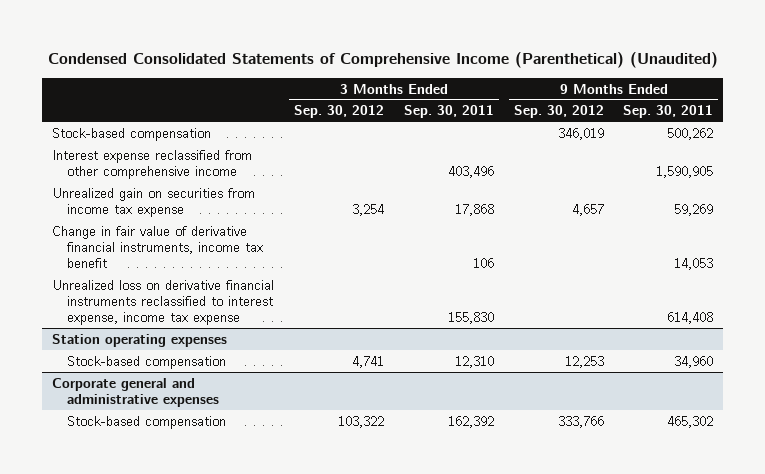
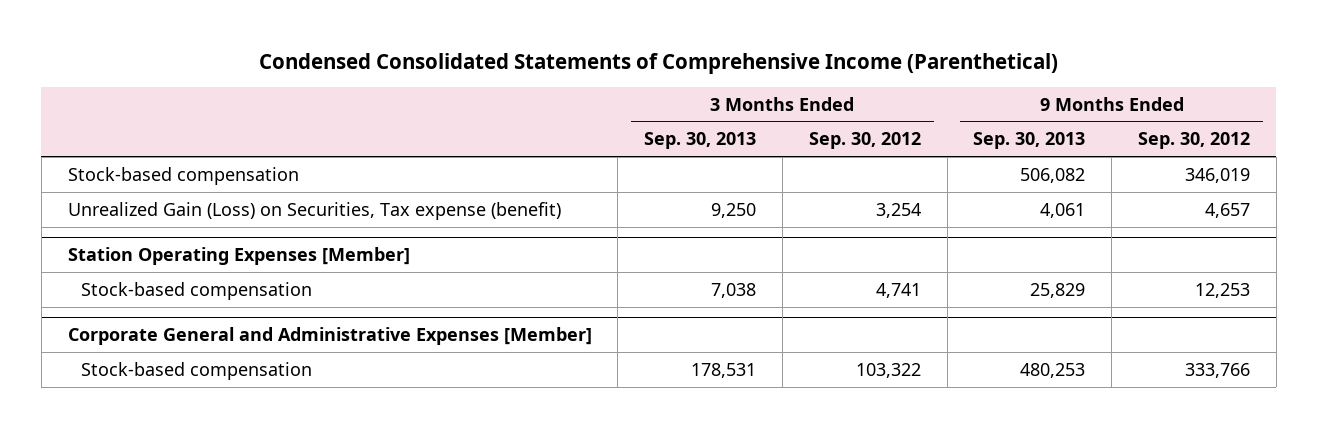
[47,51,718,68] Condensed Consolidated Statements of Comprehensive Income (Parenthetical) (Unaudited) -> [258,53,1058,75] Condensed Consolidated Statements of Comprehensive Income (Parenthetical)
[403,105,494,119] Sep. 30, 2011 -> none
[623,105,714,119] Sep. 30, 2011 -> none
none -> [644,132,757,150] Sep. 30, 2013
none -> [973,132,1086,150] Sep. 30, 2013
[51,149,252,179] Interest expense reclassified from other comprehensive income -> none
[51,225,263,269] Change in fair value of derivative financial instruments, income tax benefit -> none
[51,279,274,326] Unrealized loss on derivative financial instruments reclassified to interest expense, income tax expense -> none
[51,187,255,217] Unrealized gain on securities from income tax expense -> [67,201,561,220] Unrealized Gain (Loss) on Securities, Tax expense (benefit)
[51,333,227,347] Station operating expenses -> [67,247,410,266] Station Operating Expenses [Member]
[51,377,219,407] Corporate general and administrative expenses -> [67,327,592,346] Corporate General and Administrative Expenses [Member]

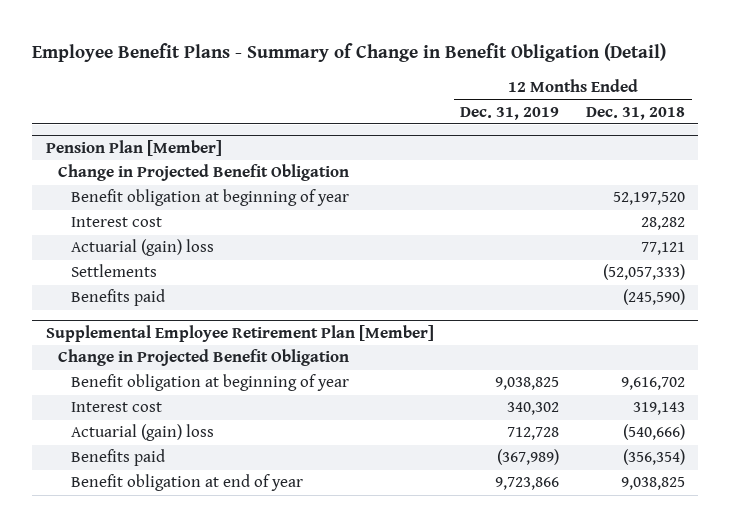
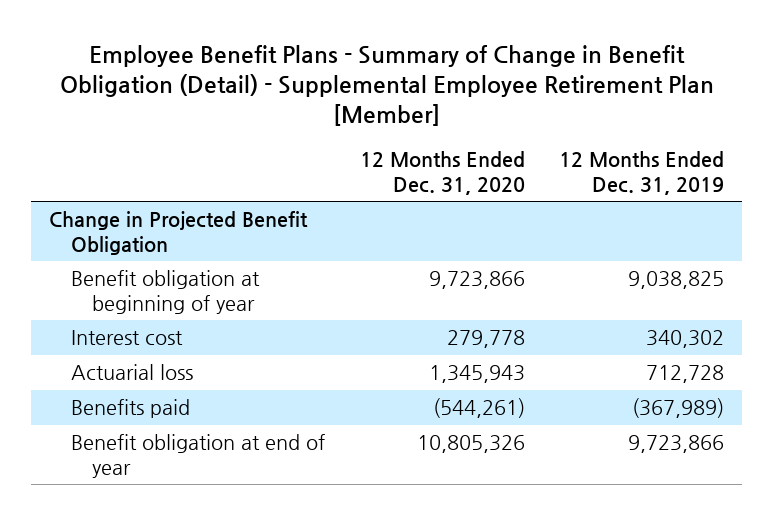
[32,42,667,62] Employee Benefit Plans - Summary of Change in Benefit Obligation (Detail) -> [59,44,714,127] Employee Benefit Plans - Summary of Change in Benefit Obligation (Detail) - Supplemental Employee Retirement Plan [Member]
[585,106,685,120] Dec. 31, 2018 -> none
none -> [359,150,525,195] 12 Months Ended Dec. 31, 2020
[45,139,222,156] Pension Plan [Member] -> none
[58,164,350,182] Change in Projected Benefit Obligation -> none
[70,189,349,207] Benefit obligation at beginning of year -> none
[70,217,162,228] Interest cost -> none
[70,239,214,257] Actuarial (gain) loss -> none
[70,264,157,278] Settlements -> none
[70,289,165,307] Benefits paid -> none
[45,324,434,342] Supplemental Employee Retirement Plan [Member] -> none
[70,424,214,442] Actuarial (gain) loss -> [70,364,193,381] Actuarial loss

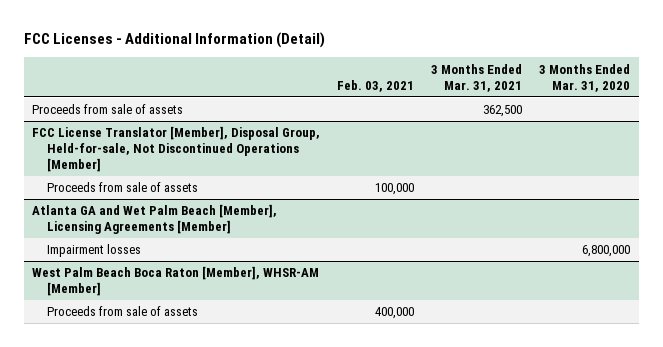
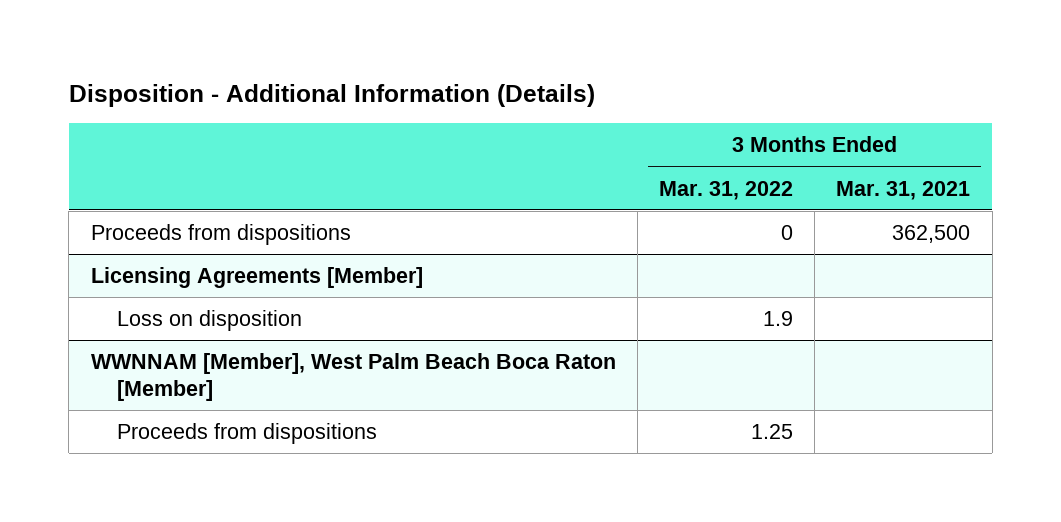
[23,32,325,49] FCC Licenses - Additional Information (Detail) -> [68,83,595,107] Disposition - Additional Information (Details)
[337,79,415,92] Feb. 03, 2021 -> none
[539,63,631,92] 3 Months Ended Mar. 31, 2020 -> none
none -> [659,180,794,200] Mar. 31, 2022
[32,126,321,172] FCC License Translator [Member], Disposal Group, Held-for-sale, Not Discontinued Operations [Member] -> none
[46,182,198,193] Proceeds from sale of assets -> none
[32,104,184,115] Proceeds from sale of assets -> [90,224,351,246] Proceeds from dispositions
[32,204,278,235] Atlanta GA and Wet Palm Beach [Member], Licensing Agreements [Member] -> [90,267,423,289] Licensing Agreements [Member]
[46,244,141,258] Impairment losses -> [117,310,303,332] Loss on disposition
[32,266,320,297] West Palm Beach Boca Raton [Member], WHSR-AM [Member] -> [90,353,616,401] WWNNAM [Member], West Palm Beach Boca Raton [Member]
[46,306,198,317] Proceeds from sale of assets -> [117,423,378,445] Proceeds from dispositions

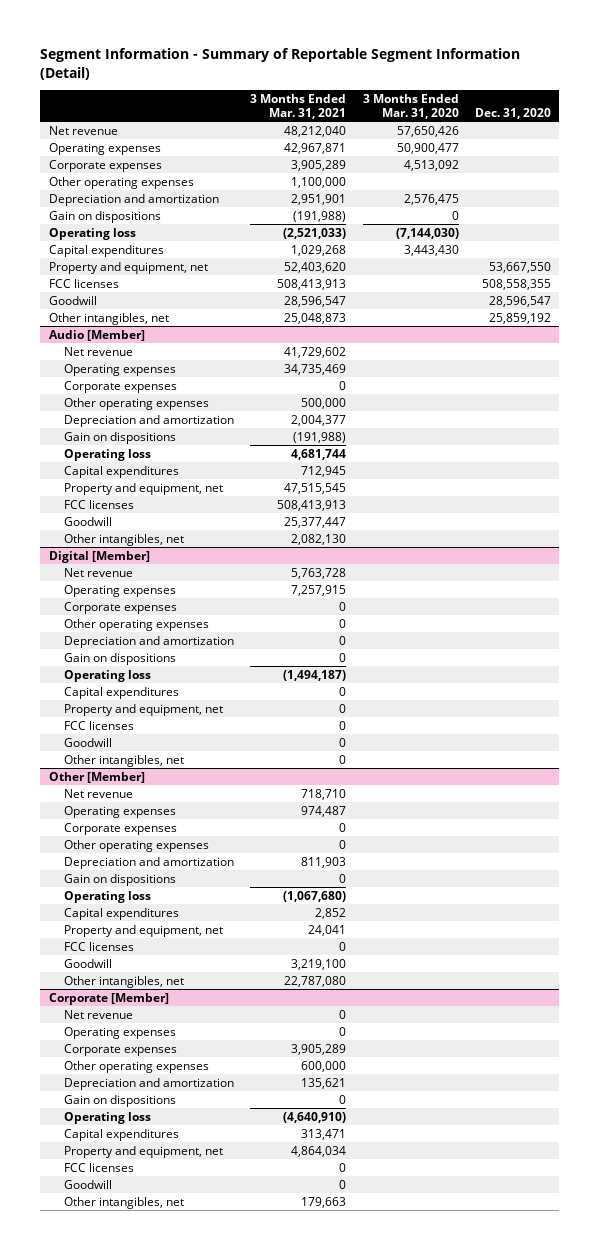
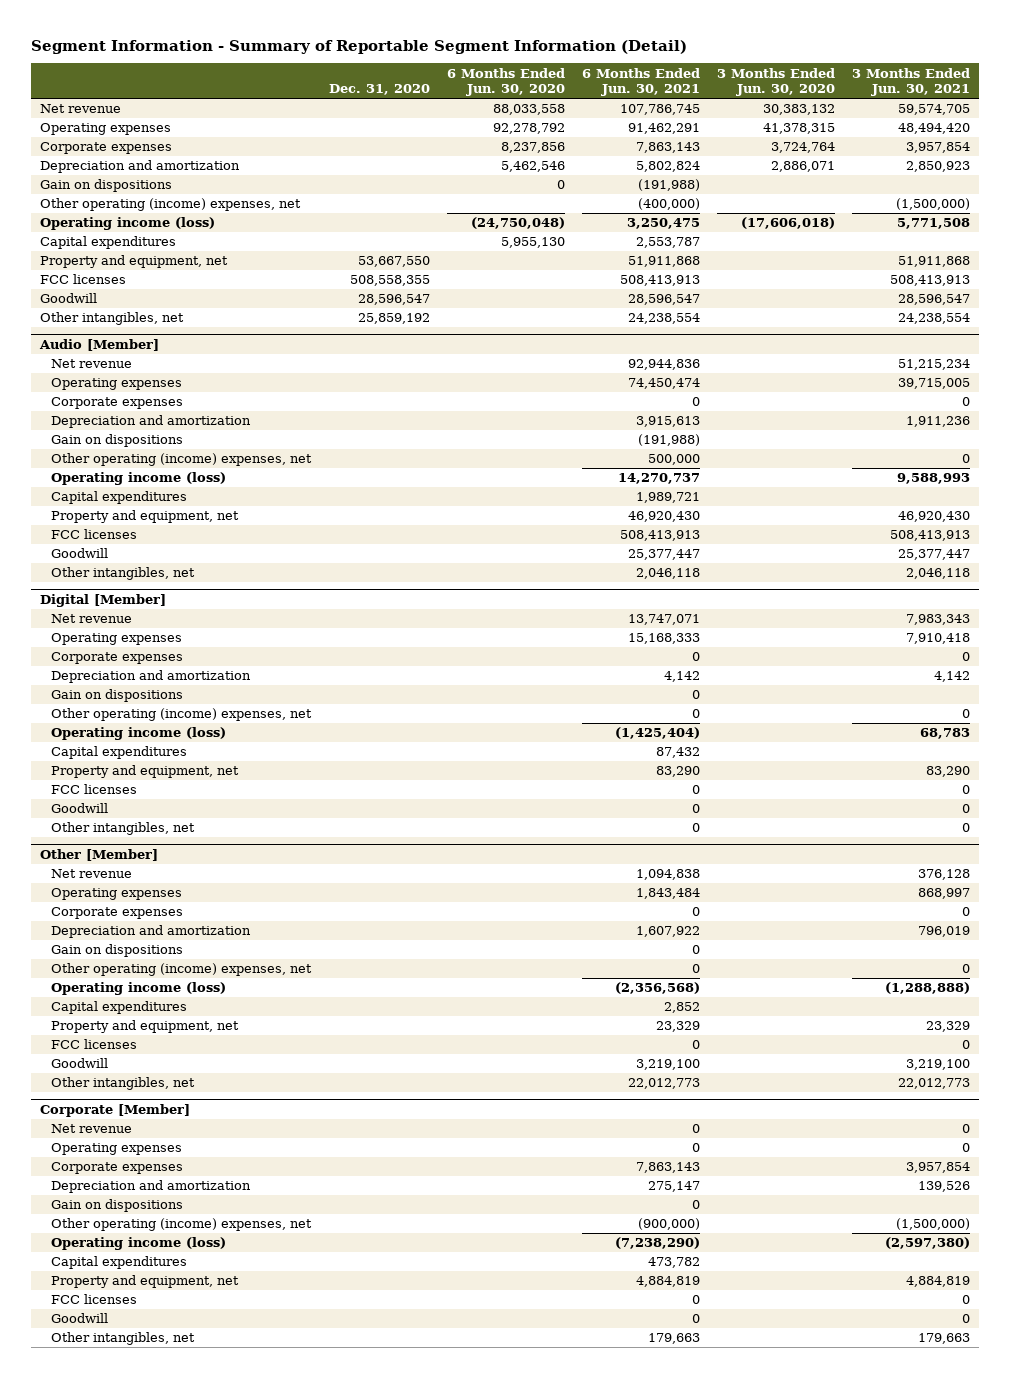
[250,93,347,119] 3 Months Ended Mar. 31, 2021 -> none
[362,93,459,119] 3 Months Ended Mar. 31, 2020 -> none
none -> [446,67,565,97] 6 Months Ended Jun. 30, 2020
none -> [581,67,700,97] 6 Months Ended Jun. 30, 2021
none -> [716,67,835,97] 3 Months Ended Jun. 30, 2020
none -> [851,67,970,97] 3 Months Ended Jun. 30, 2021
[48,176,194,189] Other operating expenses -> none
none -> [39,198,301,212] Other operating (income) expenses, net
[48,227,136,240] Operating loss -> [39,217,215,231] Operating income (loss)
[64,397,210,410] Other operating expenses -> none
none -> [51,453,313,467] Other operating (income) expenses, net
[64,448,152,461] Operating loss -> [51,472,227,486] Operating income (loss)
[64,618,210,631] Other operating expenses -> none
none -> [51,708,313,722] Other operating (income) expenses, net
[64,669,152,682] Operating loss -> [51,727,227,741] Operating income (loss)
[64,839,210,852] Other operating expenses -> none
none -> [51,963,313,977] Other operating (income) expenses, net
[64,890,152,903] Operating loss -> [51,982,227,996] Operating income (loss)
[64,1060,210,1073] Other operating expenses -> none
none -> [51,1218,313,1232] Other operating (income) expenses, net
[64,1111,152,1124] Operating loss -> [51,1237,227,1251] Operating income (loss)

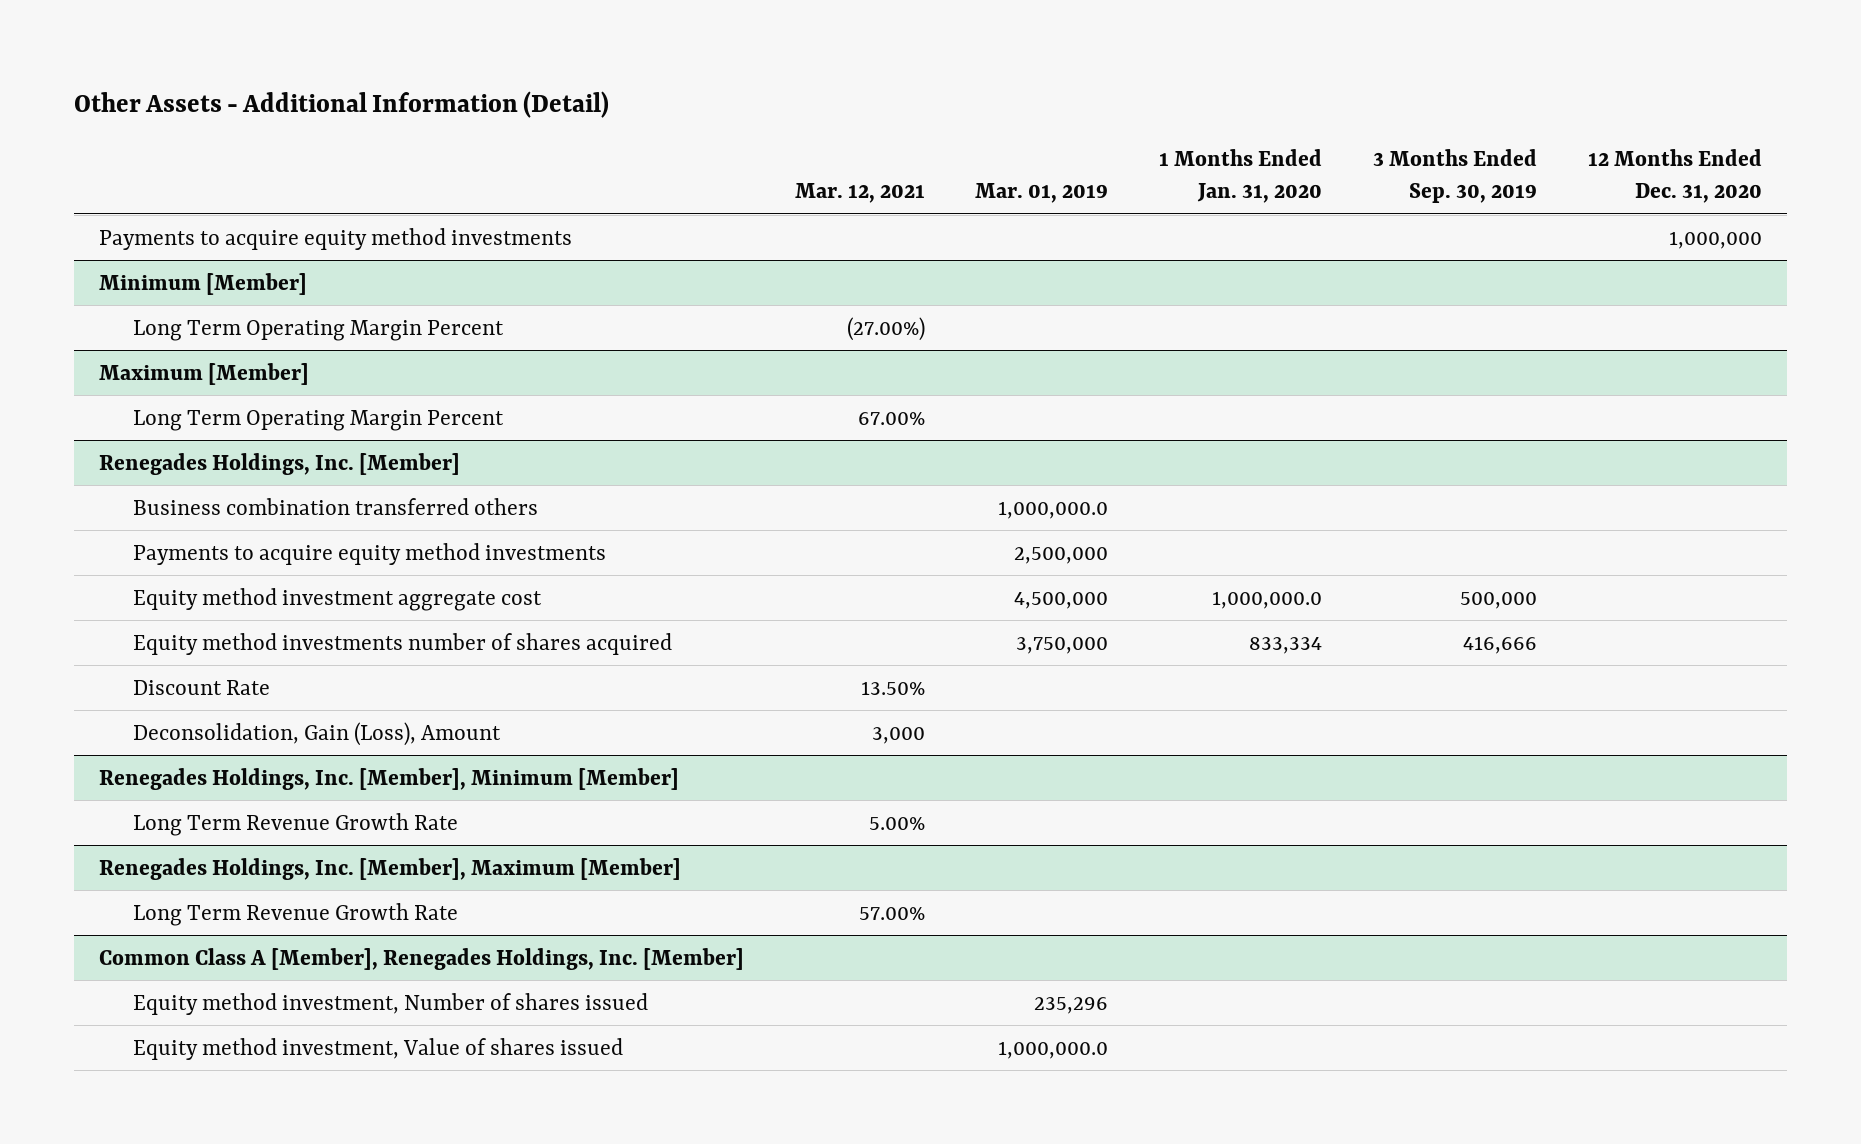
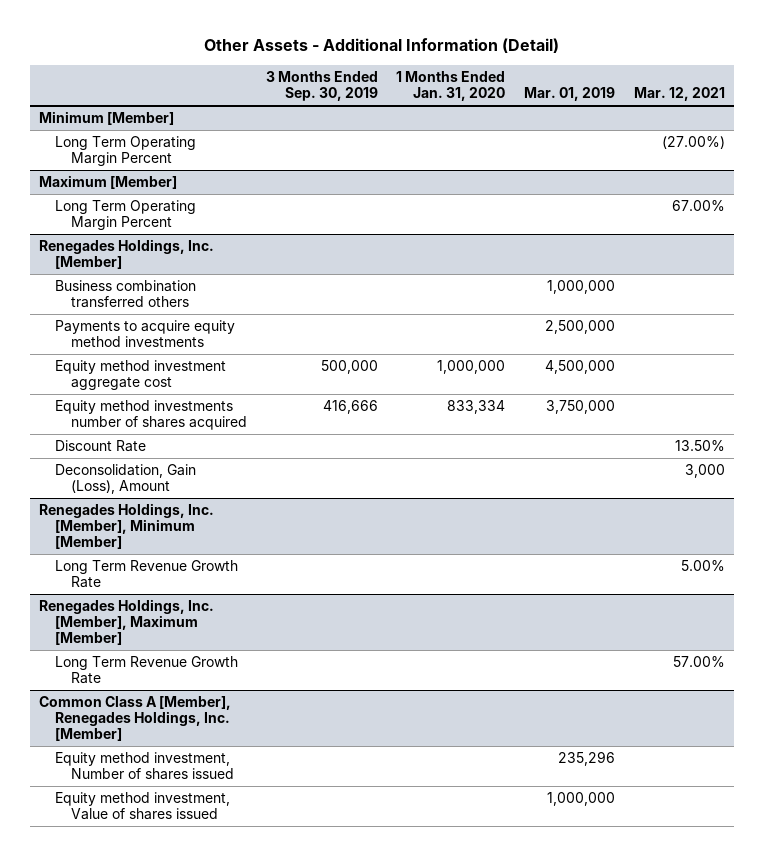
[1587,149,1762,204] 12 Months Ended Dec. 31, 2020 -> none
[99,227,573,250] Payments to acquire equity method investments -> none
[998,500,1109,519] 1,000,000.0 -> [547,280,616,295] 1,000,000
[1212,590,1323,609] 1,000,000.0 -> [437,360,506,375] 1,000,000
[998,1040,1109,1059] 1,000,000.0 -> [547,792,616,807] 1,000,000

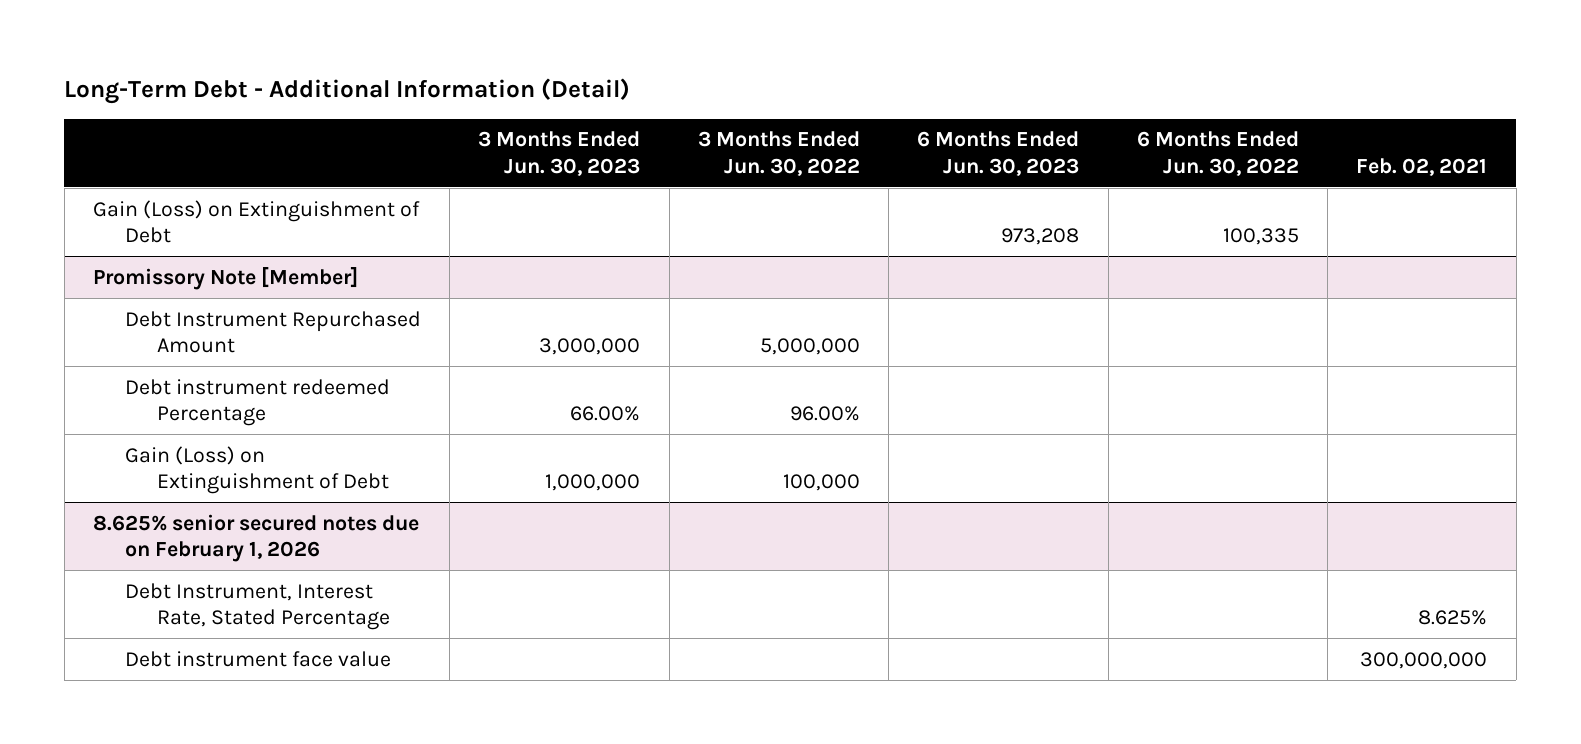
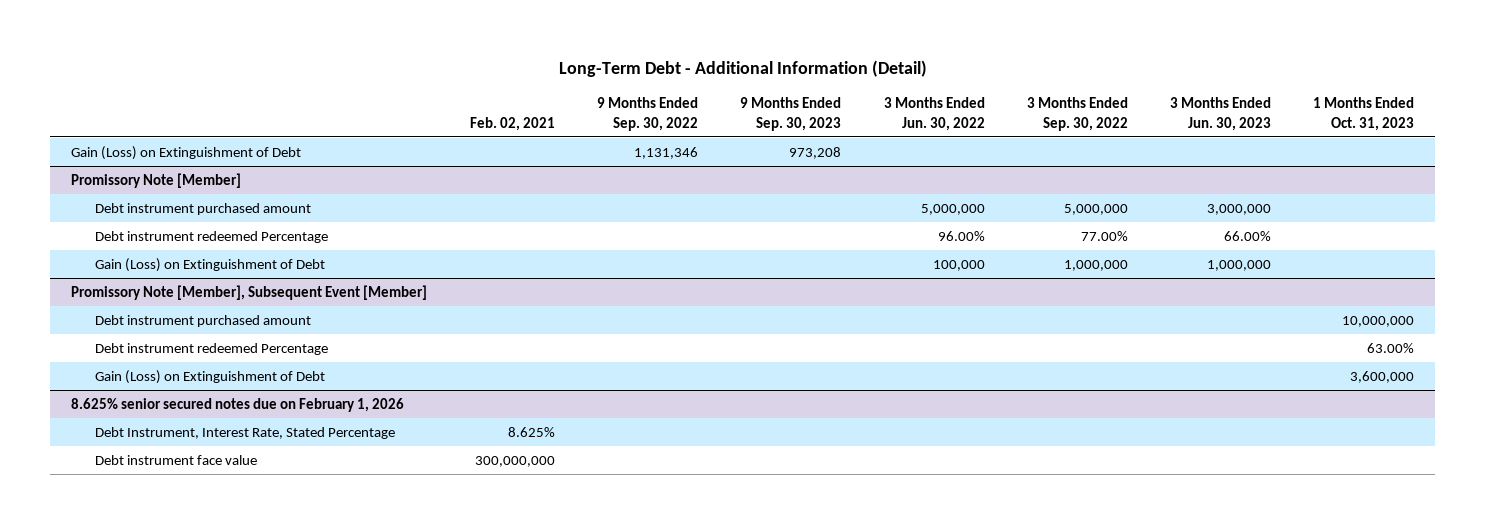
[917,131,1080,176] 6 Months Ended Jun. 30, 2023 -> none
[1136,131,1299,176] 6 Months Ended Jun. 30, 2022 -> none
none -> [596,97,698,131] 9 Months Ended Sep. 30, 2022
none -> [740,97,842,131] 9 Months Ended Sep. 30, 2023
none -> [1026,97,1128,131] 3 Months Ended Sep. 30, 2022
none -> [1313,97,1415,131] 1 Months Ended Oct. 31, 2023
[124,310,421,354] Debt Instrument Repurchased Amount -> [95,202,312,215] Debt instrument purchased amount
none -> [71,284,428,300] Promissory Note [Member], Subsequent Event [Member]
none -> [95,314,312,327] Debt instrument purchased amount
none -> [95,342,329,355] Debt instrument redeemed Percentage
none -> [95,369,326,384] Gain (Loss) on Extinguishment of Debt

